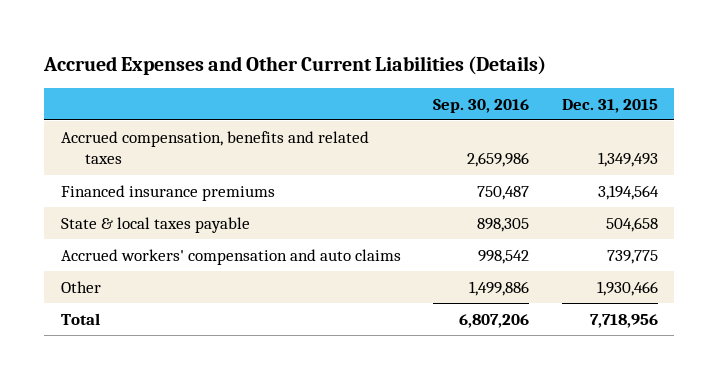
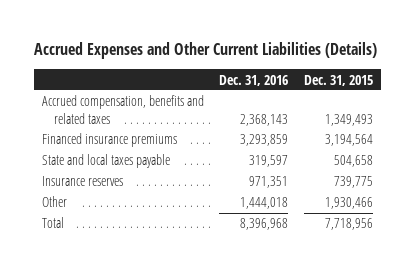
[433,98,530,113] Sep. 30, 2016 -> none
none -> [219,74,289,86] Dec. 31, 2016
[60,216,250,233] State & local taxes payable -> [41,154,170,169] State and local taxes payable
[60,248,401,265] Accrued workers' compensation and auto claims -> [41,176,123,187] Insurance reserves

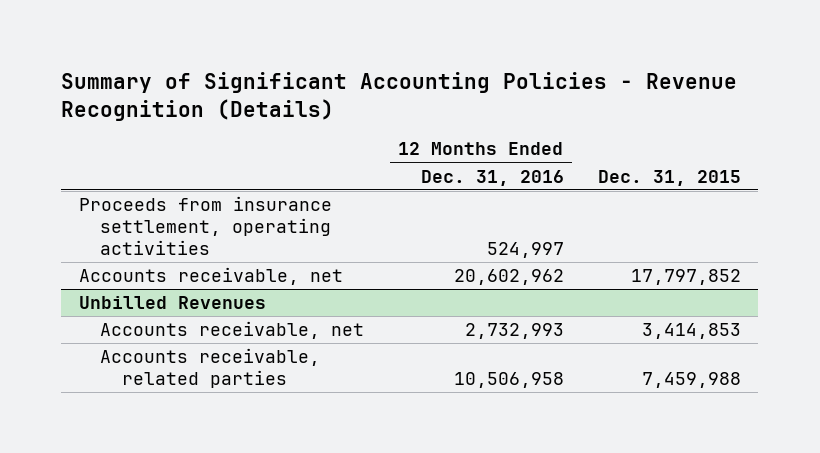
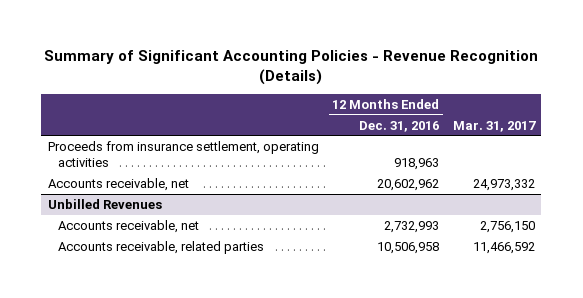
[598,169,742,186] Dec. 31, 2015 -> none
none -> [452,120,536,132] Mar. 31, 2017
[486,241,564,258] 524,997 -> [394,158,440,171] 918,963

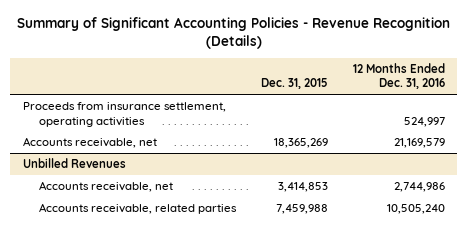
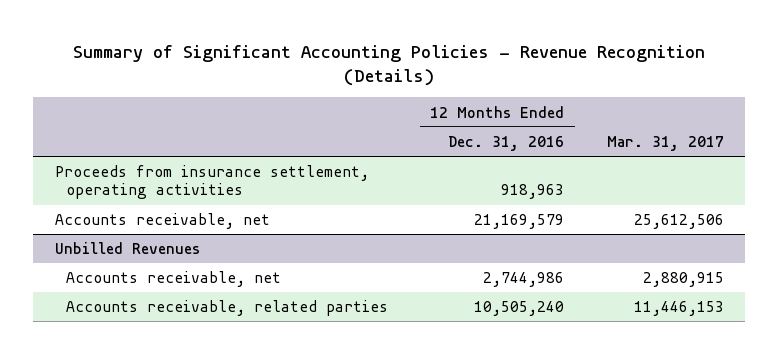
[261,78,329,90] Dec. 31, 2015 -> none
none -> [606,135,724,151] Mar. 31, 2017
[403,116,445,127] 524,997 -> [501,184,565,200] 918,963

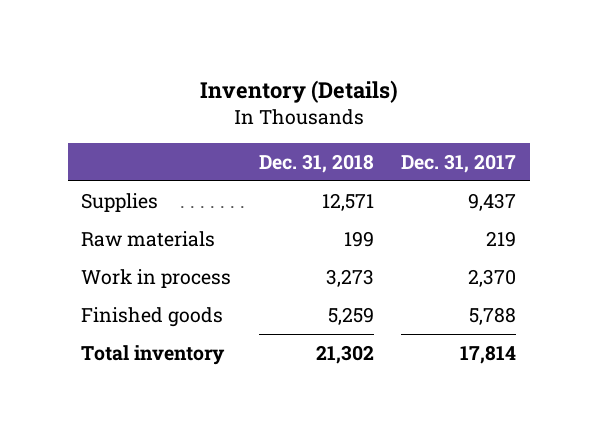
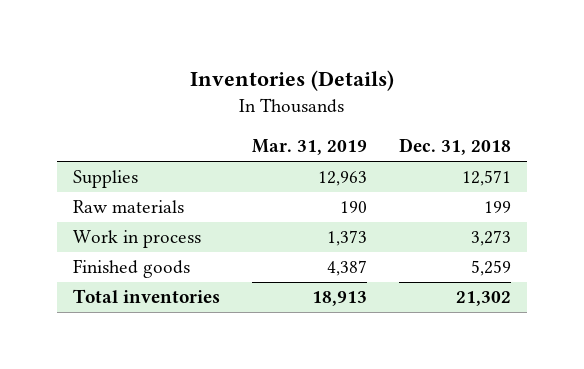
[199,79,398,103] Inventory (Details) -> [190,70,395,92] Inventories (Details)
[401,153,517,173] Dec. 31, 2017 -> none
none -> [252,139,368,156] Mar. 31, 2019
[81,344,226,365] Total inventory -> [72,289,220,304] Total inventories

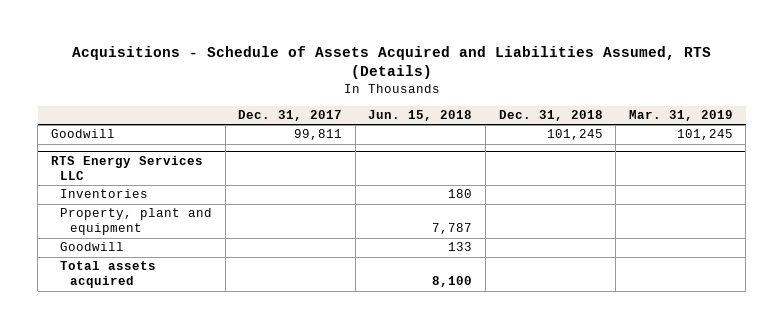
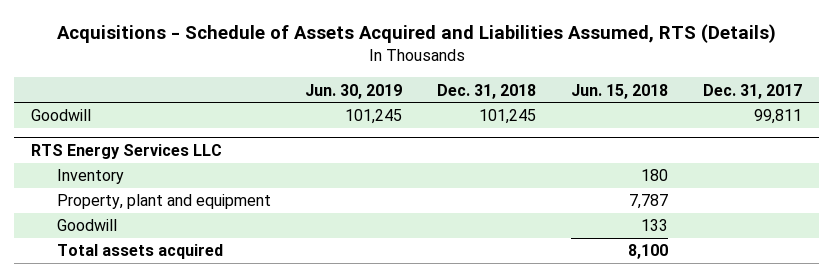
[628,109,733,121] Mar. 31, 2019 -> none
none -> [305,83,403,99] Jun. 30, 2019
[60,189,149,199] Inventories -> [56,169,124,185] Inventory

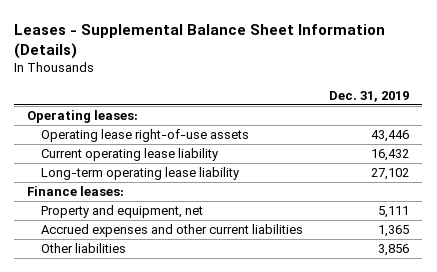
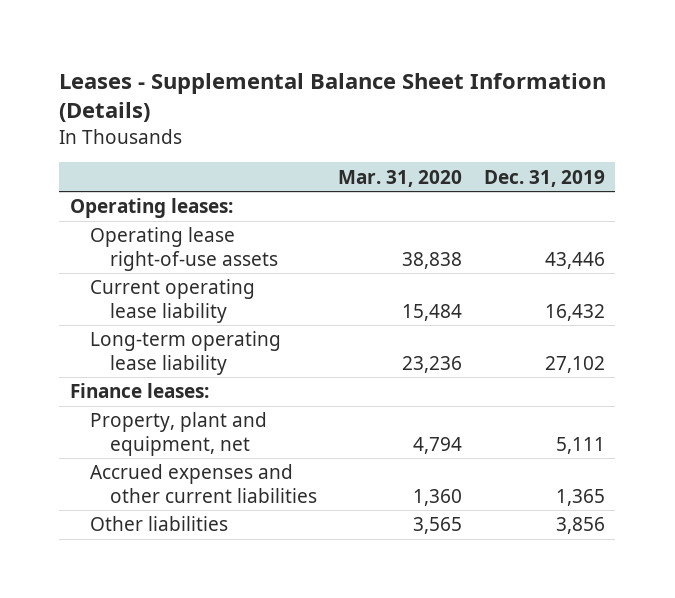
none -> [338,169,463,187] Mar. 31, 2020
[41,205,204,219] Property and equipment, net -> [89,412,267,456] Property, plant and equipment, net

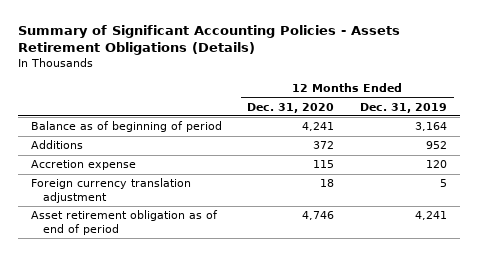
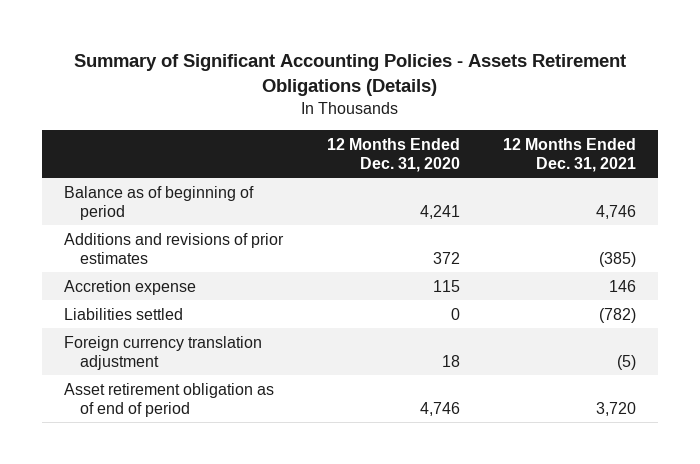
[360,102,448,113] Dec. 31, 2019 -> none
none -> [503,137,637,172] 12 Months Ended Dec. 31, 2021
[30,140,83,150] Additions -> [63,232,284,264] Additions and revisions of prior estimates
none -> [63,307,183,320] Liabilities settled

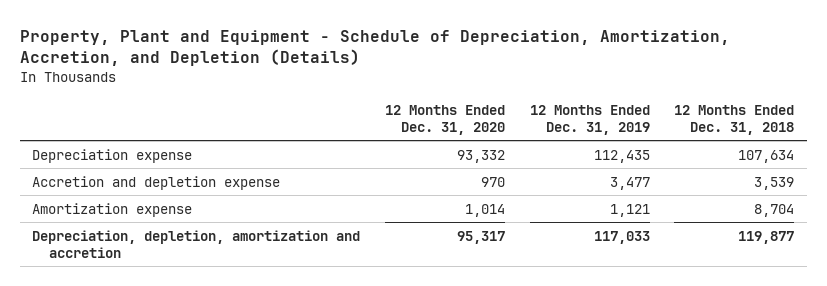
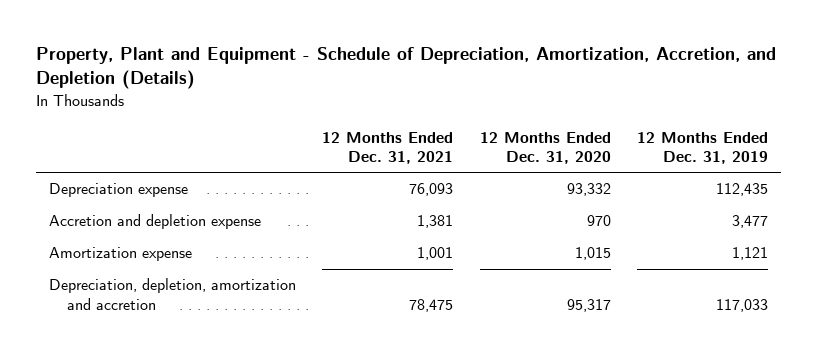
[674,104,795,135] 12 Months Ended Dec. 31, 2018 -> none
none -> [322,131,454,164] 12 Months Ended Dec. 31, 2021
[465,203,506,217] 1,014 -> [574,247,611,261] 1,015

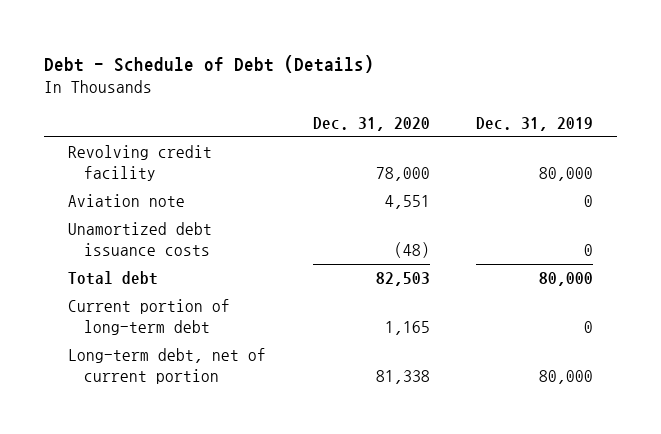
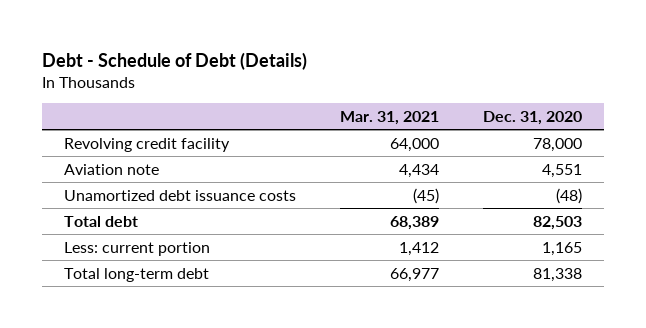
[476,116,594,131] Dec. 31, 2019 -> none
none -> [339,111,439,126] Mar. 31, 2021
[67,299,230,335] Current portion of long-term debt -> [64,241,211,256] Less: current portion
[67,348,266,384] Long-term debt, net of current portion -> [64,267,210,282] Total long-term debt

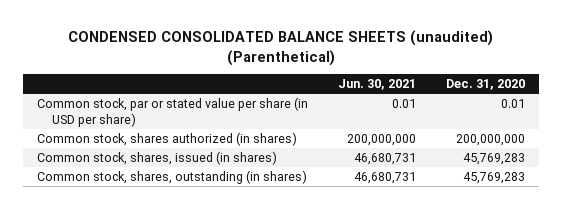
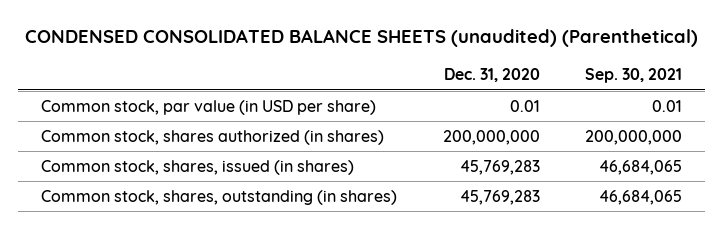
[338,79,417,91] Jun. 30, 2021 -> none
none -> [584,68,682,84] Sep. 30, 2021
[37,97,309,128] Common stock, par or stated value per share (in USD per share) -> [41,99,377,115] Common stock, par value (in USD per share)

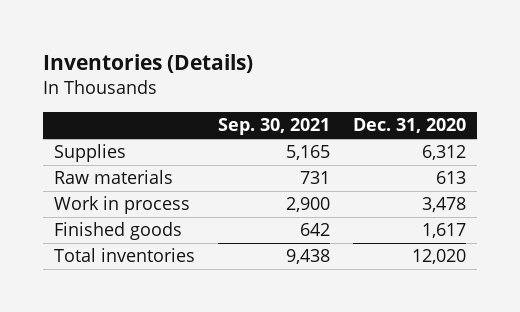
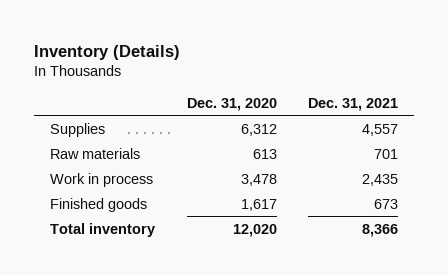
[42,54,253,74] Inventories (Details) -> [34,44,181,60] Inventory (Details)
[217,118,330,136] Sep. 30, 2021 -> none
none -> [307,97,398,111] Dec. 31, 2021
[54,248,196,263] Total inventories -> [50,222,156,237] Total inventory

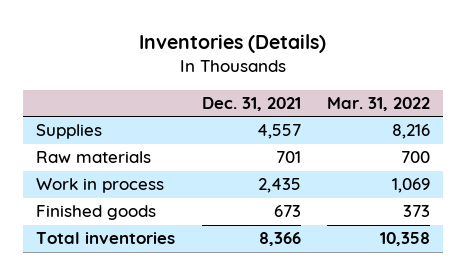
[34,44,181,60] Inventory (Details) -> [139,34,327,54] Inventories (Details)
[186,97,277,111] Dec. 31, 2020 -> none
none -> [327,96,431,111] Mar. 31, 2022
[50,222,156,237] Total inventory -> [36,232,176,245] Total inventories

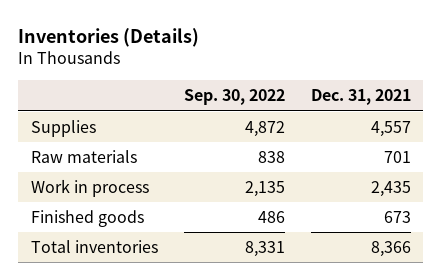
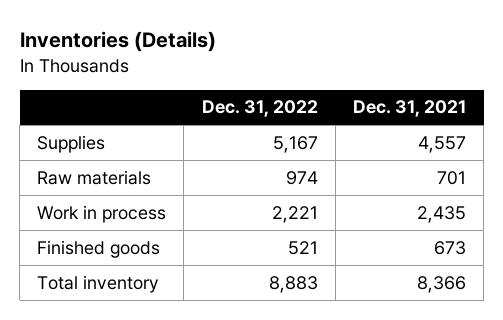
[183,89,285,106] Sep. 30, 2022 -> none
none -> [201,100,318,118] Dec. 31, 2022
[31,240,159,254] Total inventories -> [37,274,160,293] Total inventory

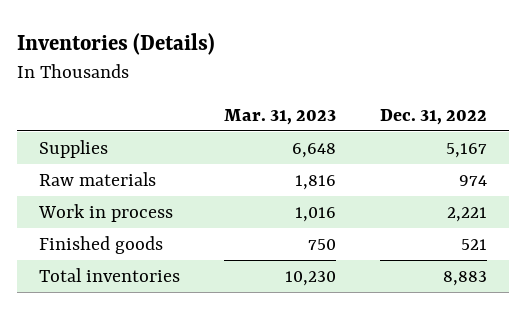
[353,100,467,118] Dec. 31, 2021 -> none
none -> [224,108,337,125] Mar. 31, 2023
[37,274,160,293] Total inventory -> [39,267,181,282] Total inventories

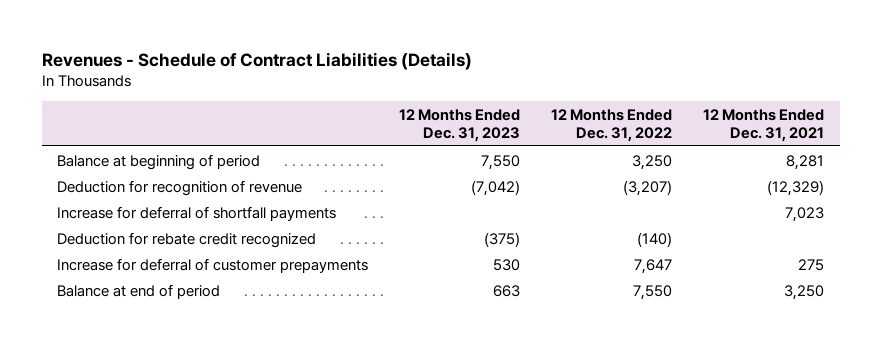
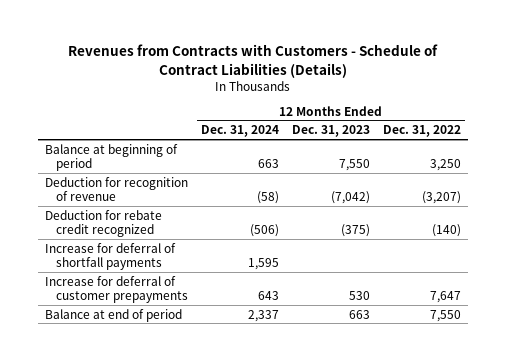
[41,51,472,70] Revenues - Schedule of Contract Liabilities (Details) -> [67,44,438,78] Revenues from Contracts with Customers - Schedule of Contract Liabilities (Details)
[703,108,825,142] 12 Months Ended Dec. 31, 2021 -> none
none -> [200,125,279,138] Dec. 31, 2024
[57,205,337,221] Increase for deferral of shortfall payments -> [44,242,176,271] Increase for deferral of shortfall payments

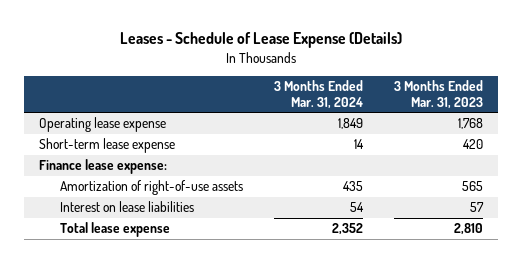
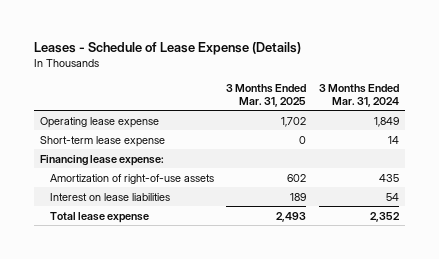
[393,80,483,109] 3 Months Ended Mar. 31, 2023 -> none
none -> [226,83,307,107] 3 Months Ended Mar. 31, 2025
[39,159,168,175] Finance lease expense: -> [40,154,165,166] Financing lease expense:

